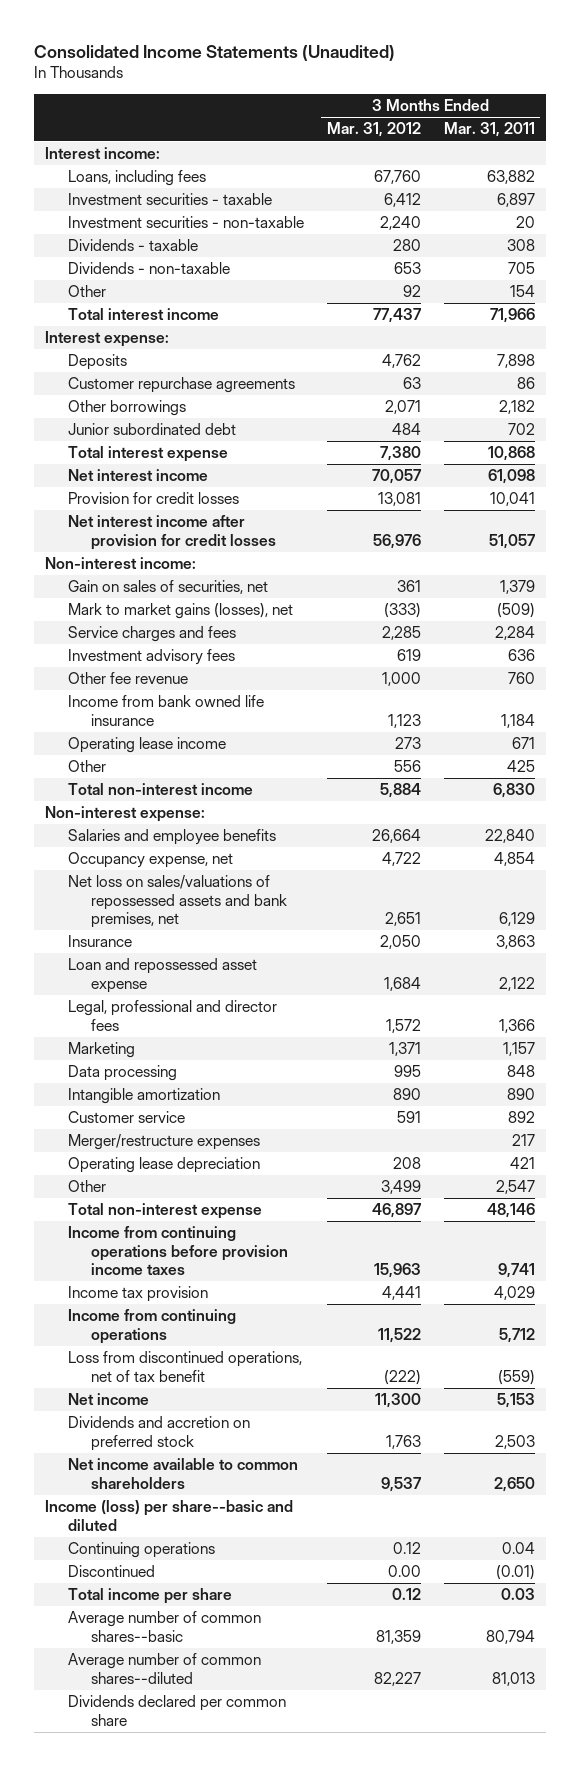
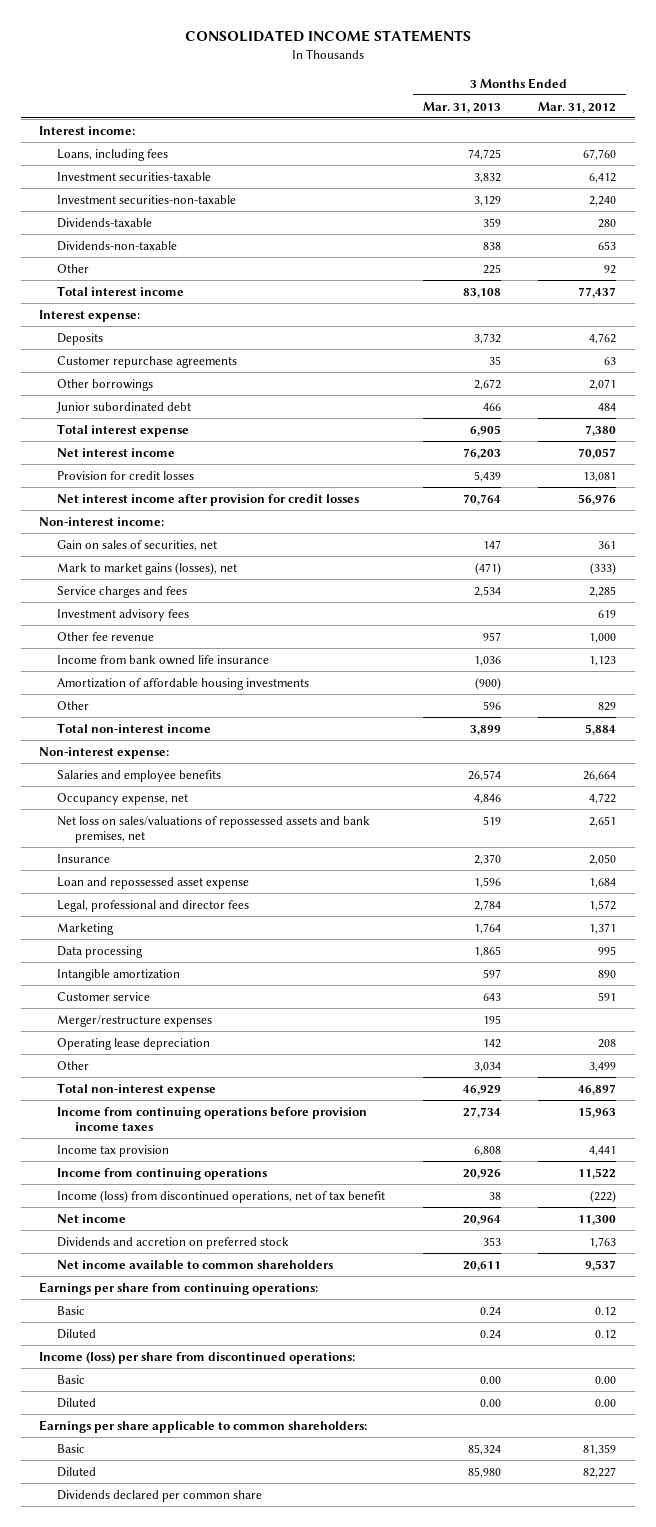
[34,44,396,61] Consolidated Income Statements (Unaudited) -> [184,30,471,43] CONSOLIDATED INCOME STATEMENTS
[443,122,535,138] Mar. 31, 2011 -> none
none -> [422,101,501,113] Mar. 31, 2013
[68,193,273,206] Investment securities - taxable -> [57,171,212,181] Investment securities-taxable
[68,216,305,229] Investment securities - non-taxable -> [57,194,237,204] Investment securities-non-taxable
[68,239,199,252] Dividends - taxable -> [57,217,153,228] Dividends-taxable
[68,262,231,275] Dividends - non-taxable -> [57,240,178,251] Dividends-non-taxable
[68,737,227,754] Operating lease income -> none
none -> [57,677,310,690] Amortization of affordable housing investments
[394,760,422,773] 556 -> [598,701,617,711] 829
[68,1351,303,1382] Loss from discontinued operations, net of tax benefit -> [57,1189,386,1203] Income (loss) from discontinued operations, net of tax benefit
[45,1500,294,1531] Income (loss) per share--basic and diluted -> none
[68,1542,216,1559] Continuing operations -> none
[68,1565,156,1578] Discontinued -> none
[68,1588,233,1605] Total income per share -> none
none -> [39,1281,319,1295] Earnings per share from continuing operations:
none -> [57,1305,86,1315] Basic
none -> [57,1328,97,1339] Diluted
none -> [39,1350,356,1364] Income (loss) per share from discontinued operations:
none -> [57,1374,86,1384] Basic
none -> [57,1397,97,1408] Diluted
none -> [39,1419,368,1433] Earnings per share applicable to common shareholders:
[68,1611,262,1642] Average number of common shares--basic -> [57,1443,86,1453] Basic
[68,1653,262,1684] Average number of common shares--diluted -> [57,1466,97,1477] Diluted

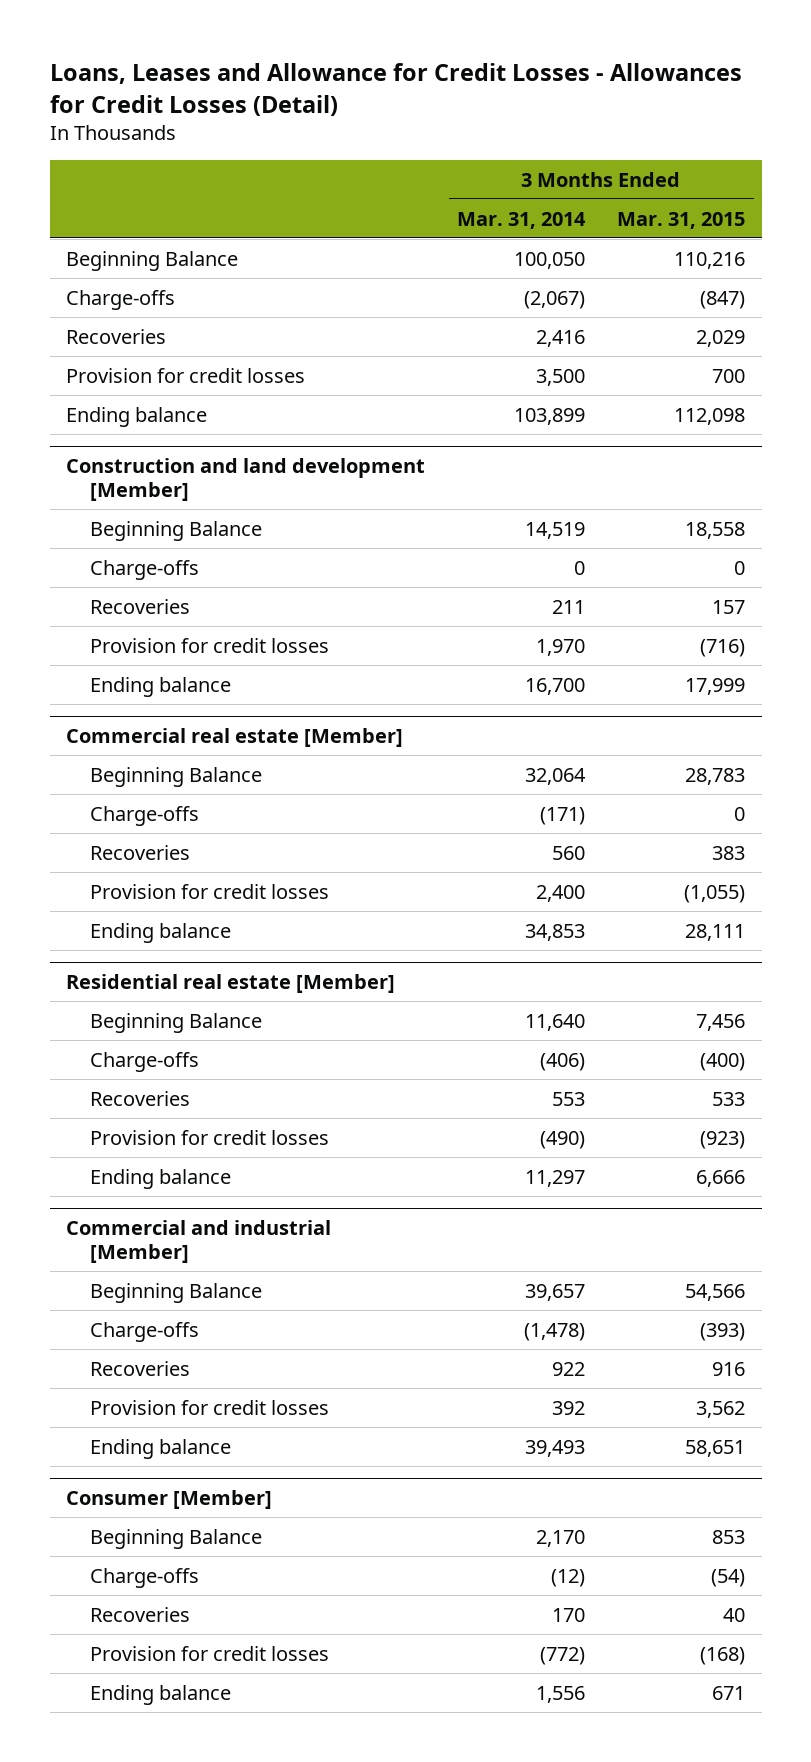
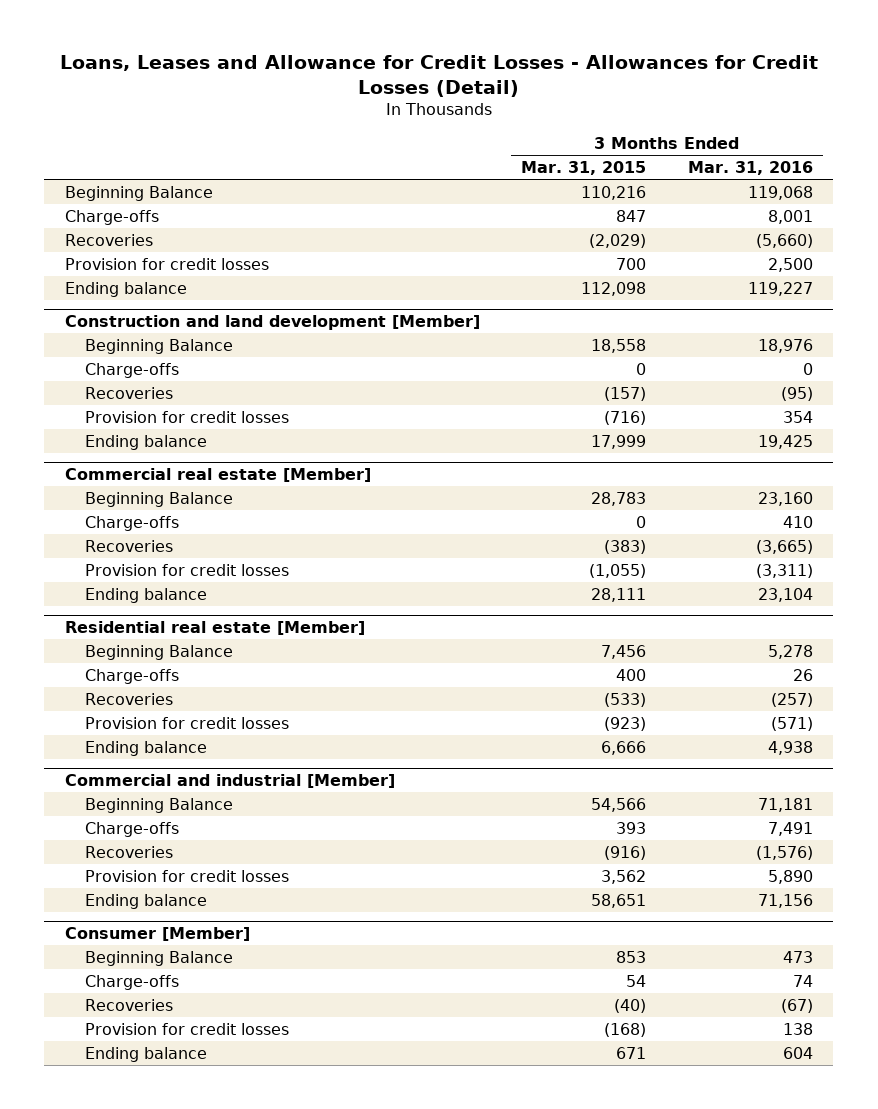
[457,211,587,229] Mar. 31, 2014 -> none
none -> [687,161,813,176] Mar. 31, 2016
[700,290,746,309] (847) -> [616,209,647,222] 847
[696,329,746,347] 2,029 -> [589,233,647,248] (2,029)
[712,599,746,614] 157 -> [604,386,647,401] (157)
[712,845,746,860] 383 -> [604,539,647,554] (383)
[700,1052,746,1071] (400) -> [616,668,647,681] 400
[712,1091,746,1106] 533 -> [604,692,647,707] (533)
[700,1322,746,1341] (393) -> [616,821,647,834] 393
[712,1361,746,1376] 916 -> [604,845,647,860] (916)
[711,1568,746,1587] (54) -> [626,974,647,987] 54
[723,1607,746,1622] 40 -> [614,998,647,1013] (40)

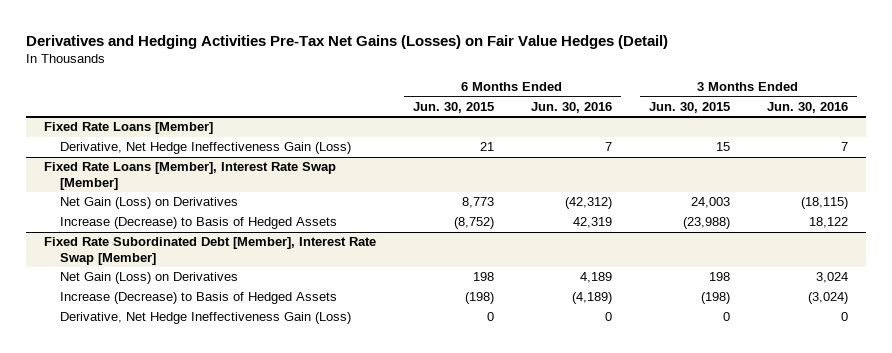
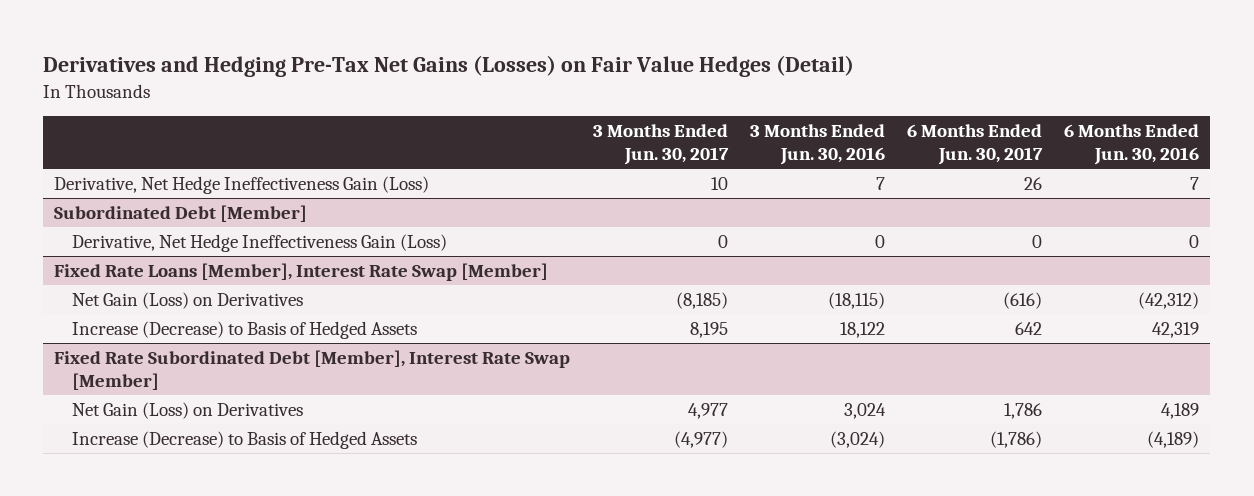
[25,34,668,49] Derivatives and Hedging Activities Pre-Tax Net Gains (Losses) on Fair Value Hedges (Detail) -> [43,55,855,78] Derivatives and Hedging Pre-Tax Net Gains (Losses) on Fair Value Hedges (Detail)
[412,101,494,113] Jun. 30, 2015 -> none
[648,101,730,113] Jun. 30, 2015 -> none
none -> [592,124,729,166] 3 Months Ended Jun. 30, 2017
none -> [906,124,1043,166] 6 Months Ended Jun. 30, 2017
[44,122,214,135] Fixed Rate Loans [Member] -> none
none -> [54,204,308,222] Subordinated Debt [Member]
none -> [72,233,448,252] Derivative, Net Hedge Ineffectiveness Gain (Loss)
[59,312,351,325] Derivative, Net Hedge Ineffectiveness Gain (Loss) -> none

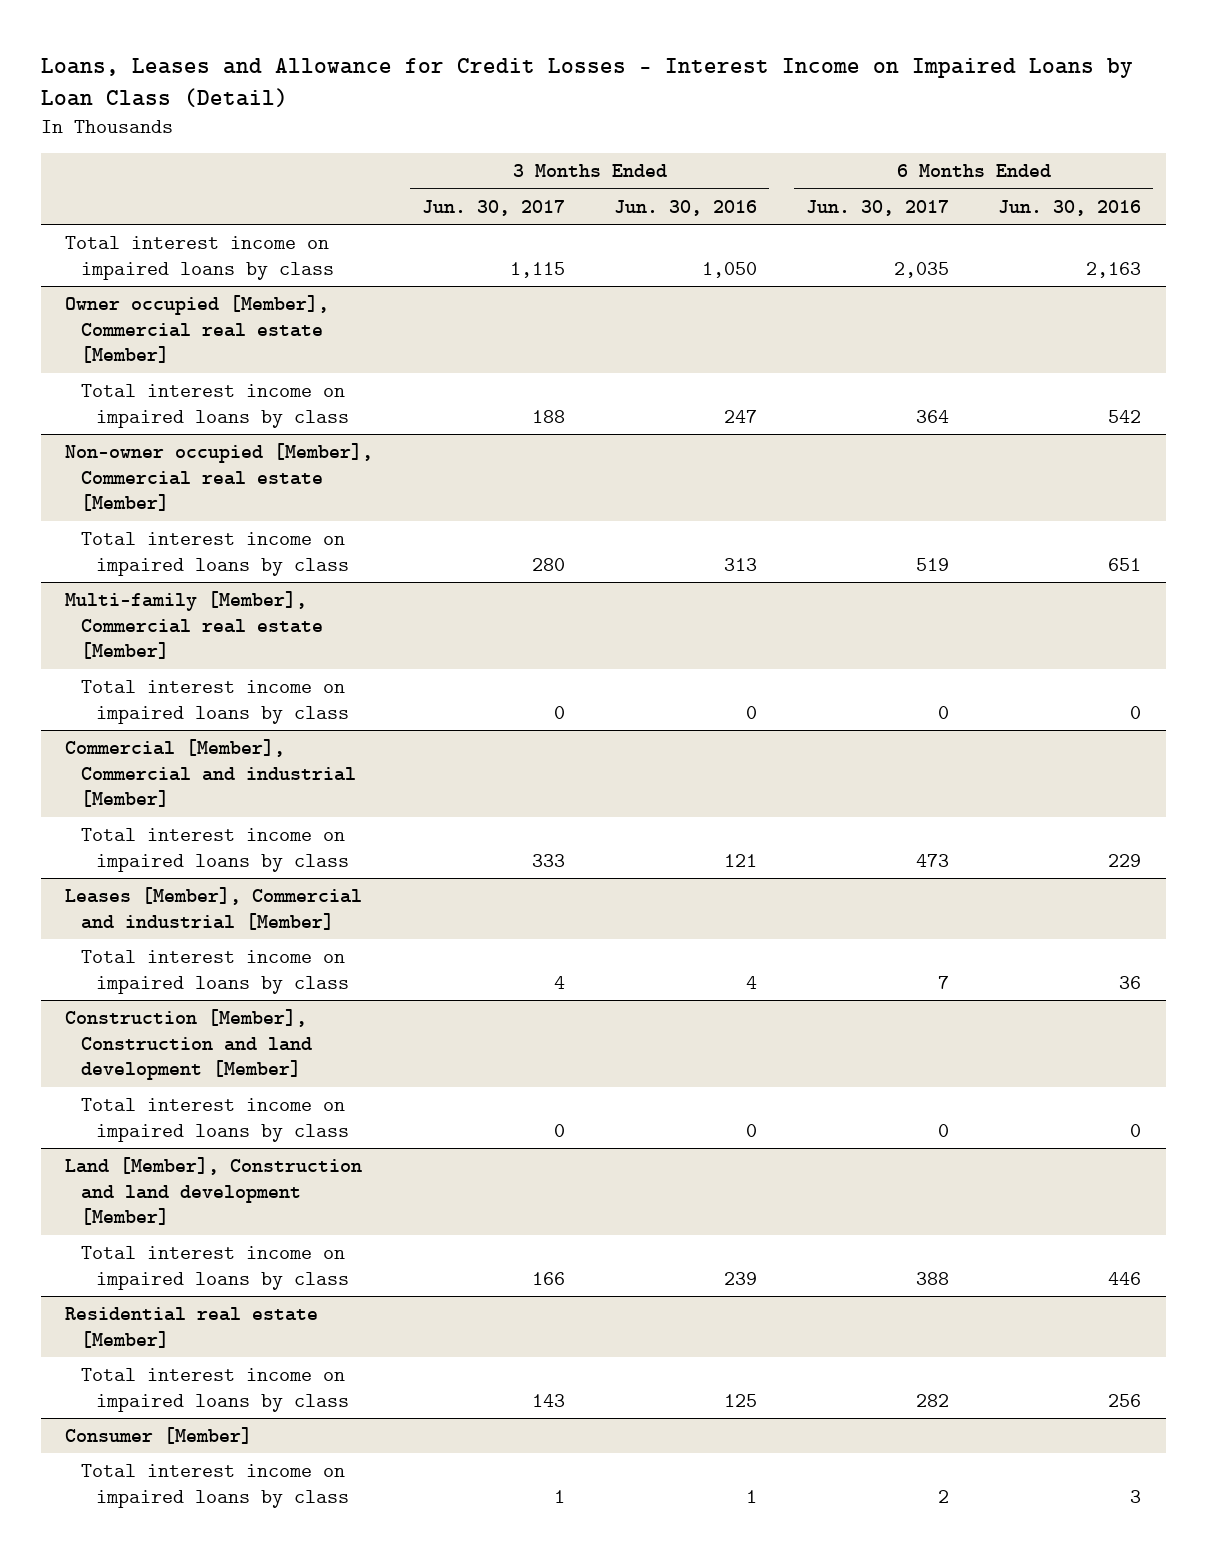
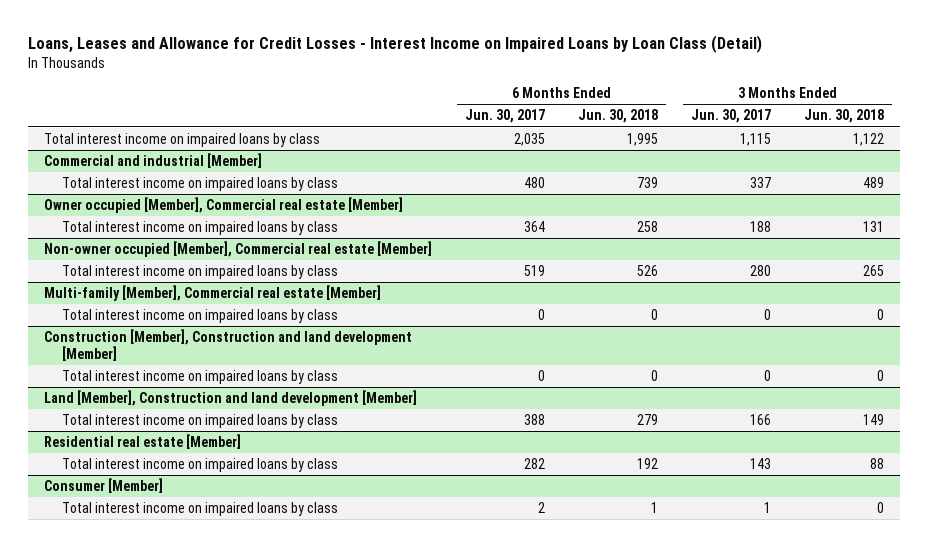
[614,199,758,216] Jun. 30, 2016 -> none
[998,199,1142,216] Jun. 30, 2016 -> none
none -> [578,109,659,124] Jun. 30, 2018
none -> [803,109,884,124] Jun. 30, 2018
none -> [44,153,263,169] Commercial and industrial [Member]
none -> [62,177,339,192] Total interest income on impaired loans by class
[65,739,356,808] Commercial [Member], Commercial and industrial [Member] -> none
[80,828,349,872] Total interest income on impaired loans by class -> none
[65,887,363,930] Leases [Member], Commercial and industrial [Member] -> none
[80,950,349,994] Total interest income on impaired loans by class -> none

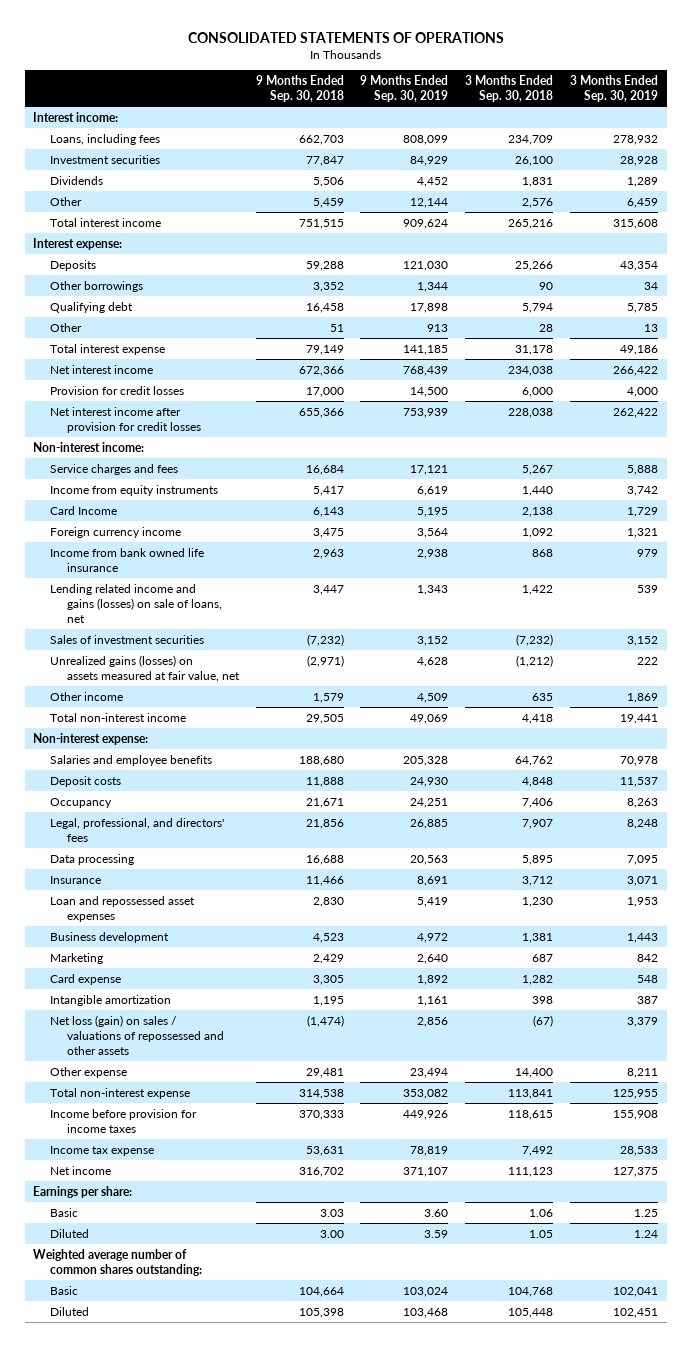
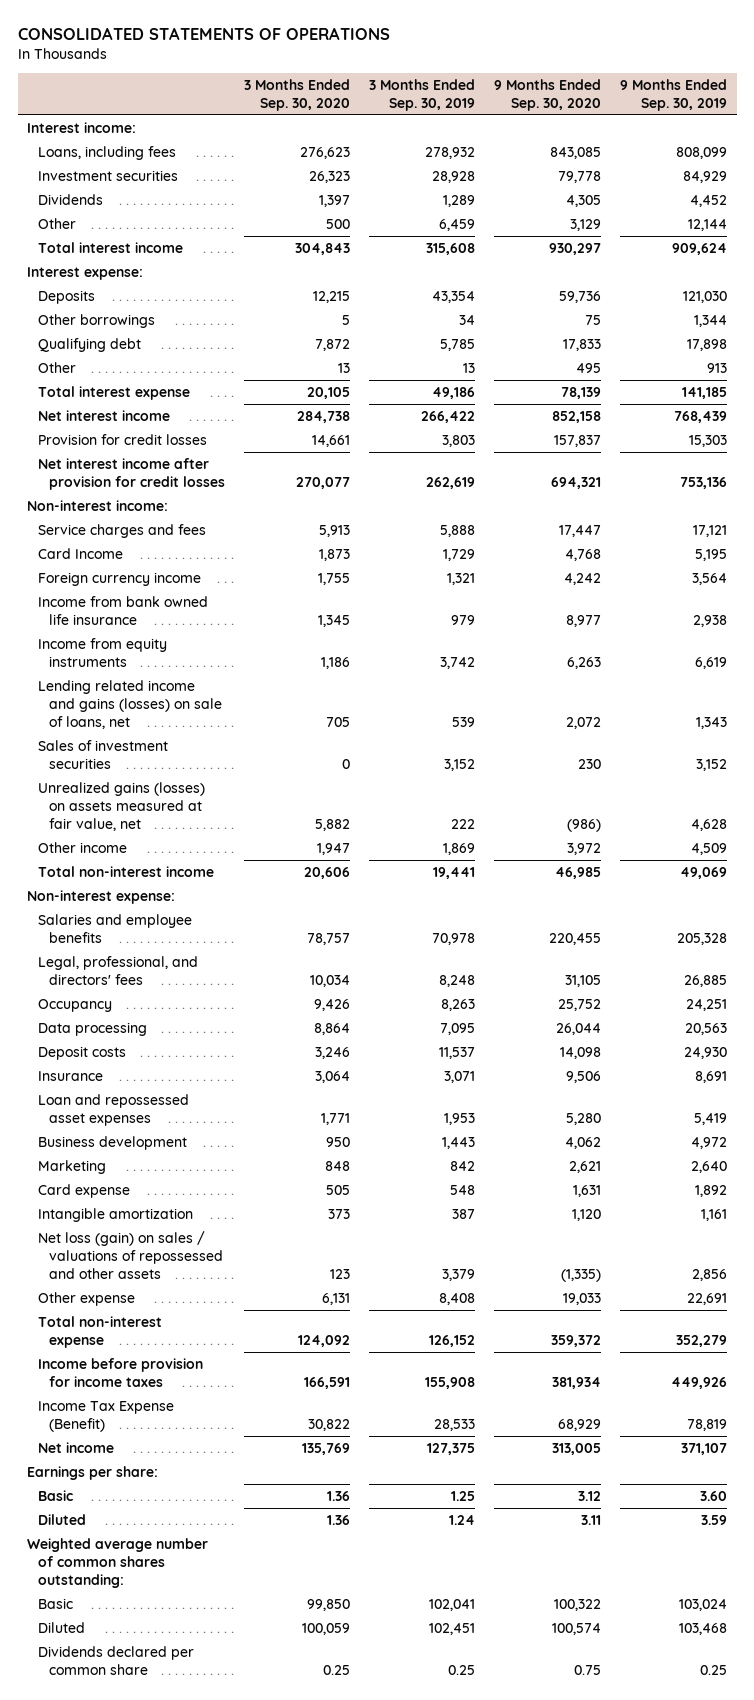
[255,75,344,103] 9 Months Ended Sep. 30, 2018 -> none
[465,75,554,103] 3 Months Ended Sep. 30, 2018 -> none
none -> [243,78,350,112] 3 Months Ended Sep. 30, 2020
none -> [493,78,601,112] 9 Months Ended Sep. 30, 2020
[410,386,449,397] 14,500 -> [689,434,728,447] 15,303
[627,386,659,397] 4,000 -> [441,434,475,447] 3,803
[403,407,449,418] 753,939 -> [680,477,728,490] 753,136
[613,407,659,418] 262,422 -> [425,477,475,490] 262,619
[49,484,218,496] Income from equity instruments -> [37,637,167,668] Income from equity instruments
[49,797,112,808] Occupancy -> [37,998,112,1012] Occupancy
[49,775,121,787] Deposit costs -> [37,1045,126,1060] Deposit costs
[410,1067,449,1078] 23,494 -> [687,1292,728,1305] 22,691
[627,1067,659,1078] 8,211 -> [438,1292,475,1305] 8,408
[403,1088,449,1099] 353,082 -> [676,1335,728,1348] 352,279
[613,1088,659,1099] 125,955 -> [428,1335,475,1348] 126,152
[49,1145,154,1156] Income tax expense -> [37,1400,174,1433] Income Tax Expense (Benefit)
none -> [37,1645,194,1676] Dividends declared per common share

